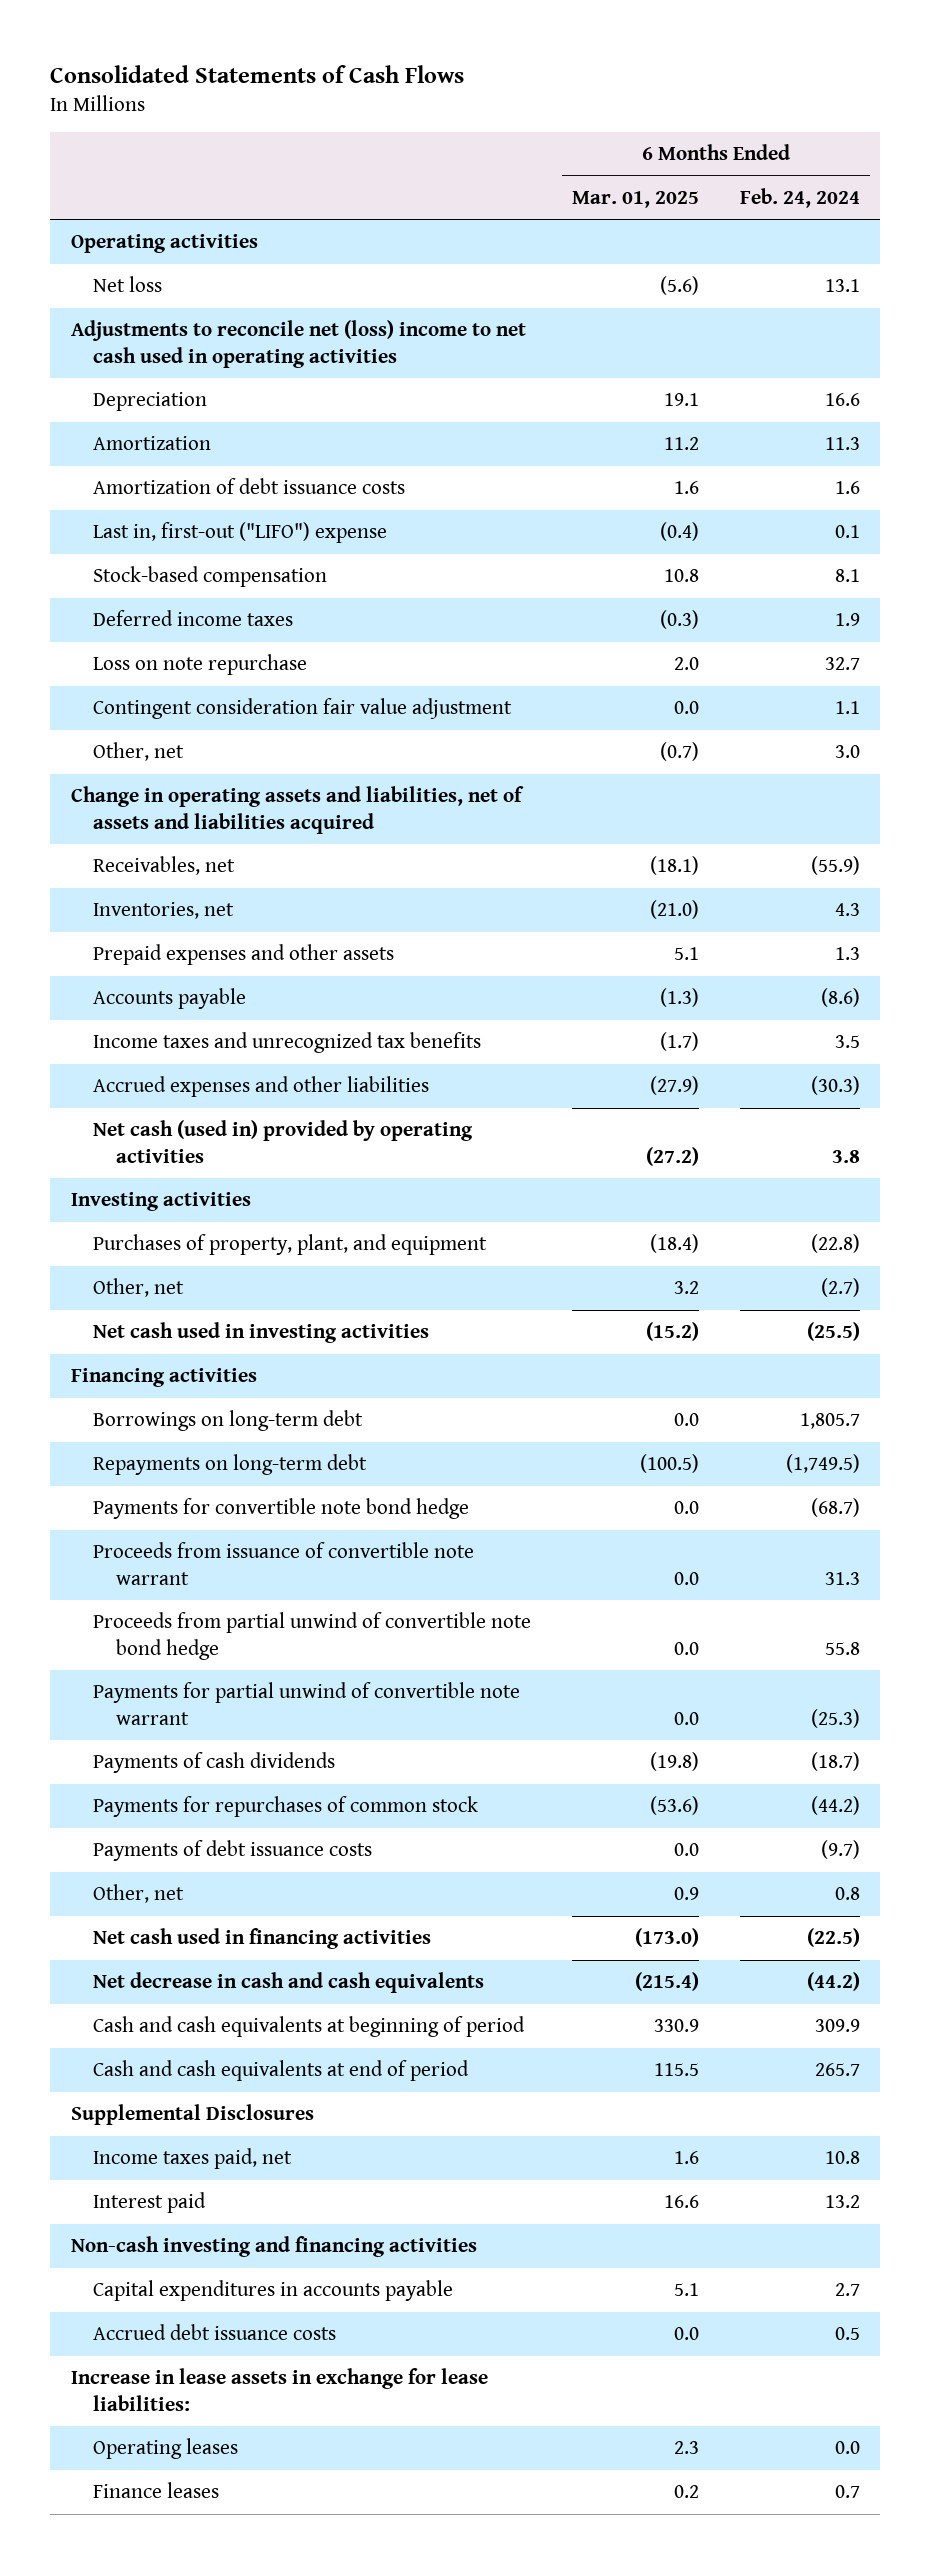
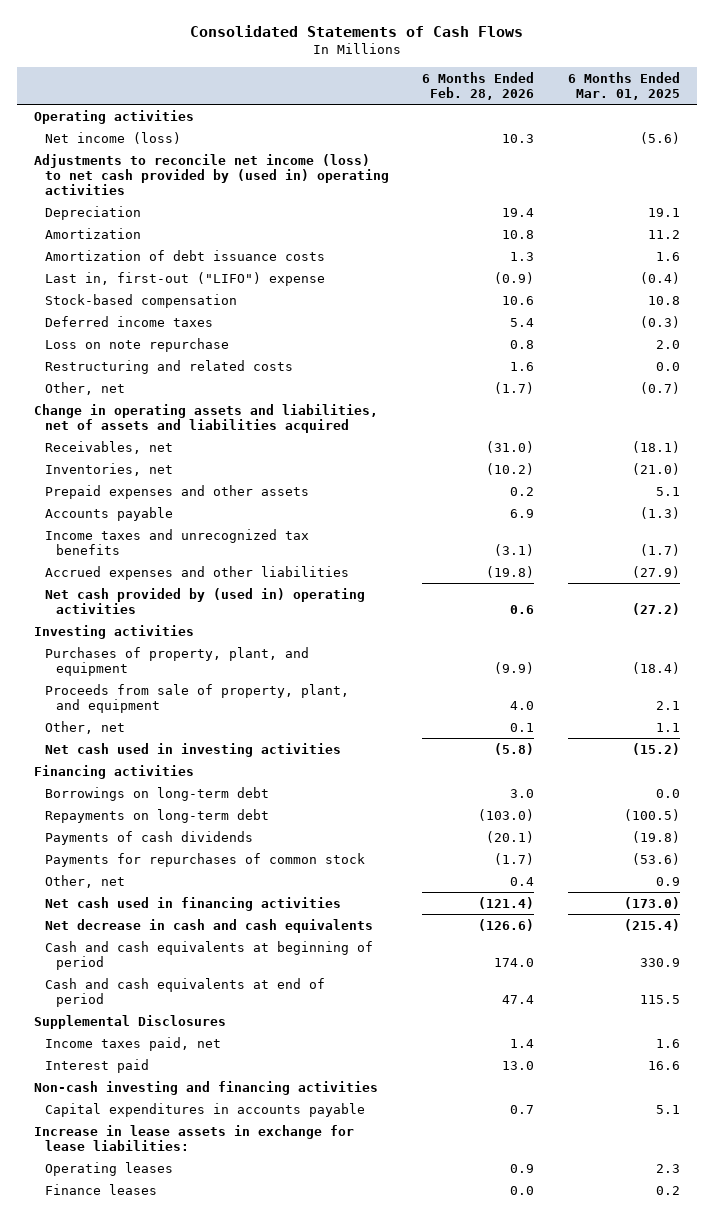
[739,187,860,208] Feb. 24, 2024 -> none
none -> [422,72,535,101] 6 Months Ended Feb. 28, 2026
[93,276,163,293] Net loss -> [44,131,181,144] Net income (loss)
[70,320,526,369] Adjustments to reconcile net (loss) income to net cash used in operating activities -> [33,153,389,195] Adjustments to reconcile net income (loss) to net cash provided by (used in) operating activities
[93,698,513,720] Contingent consideration fair value adjustment -> none
none -> [44,359,293,374] Restructuring and related costs
[93,1120,474,1164] Net cash (used in) provided by operating activities -> [44,587,365,614] Net cash provided by (used in) operating activities
none -> [44,683,349,713] Proceeds from sale of property, plant, and equipment
[673,1281,699,1295] 3.2 -> [655,722,680,732] 1.1
[93,1498,470,1520] Payments for convertible note bond hedge -> none
[93,1542,475,1586] Proceeds from issuance of convertible note warrant -> none
[93,1612,532,1661] Proceeds from partial unwind of convertible note bond hedge -> none
[93,1682,521,1726] Payments for partial unwind of convertible note warrant -> none
[93,1840,373,1862] Payments of debt issuance costs -> none
[93,2324,337,2341] Accrued debt issuance costs -> none

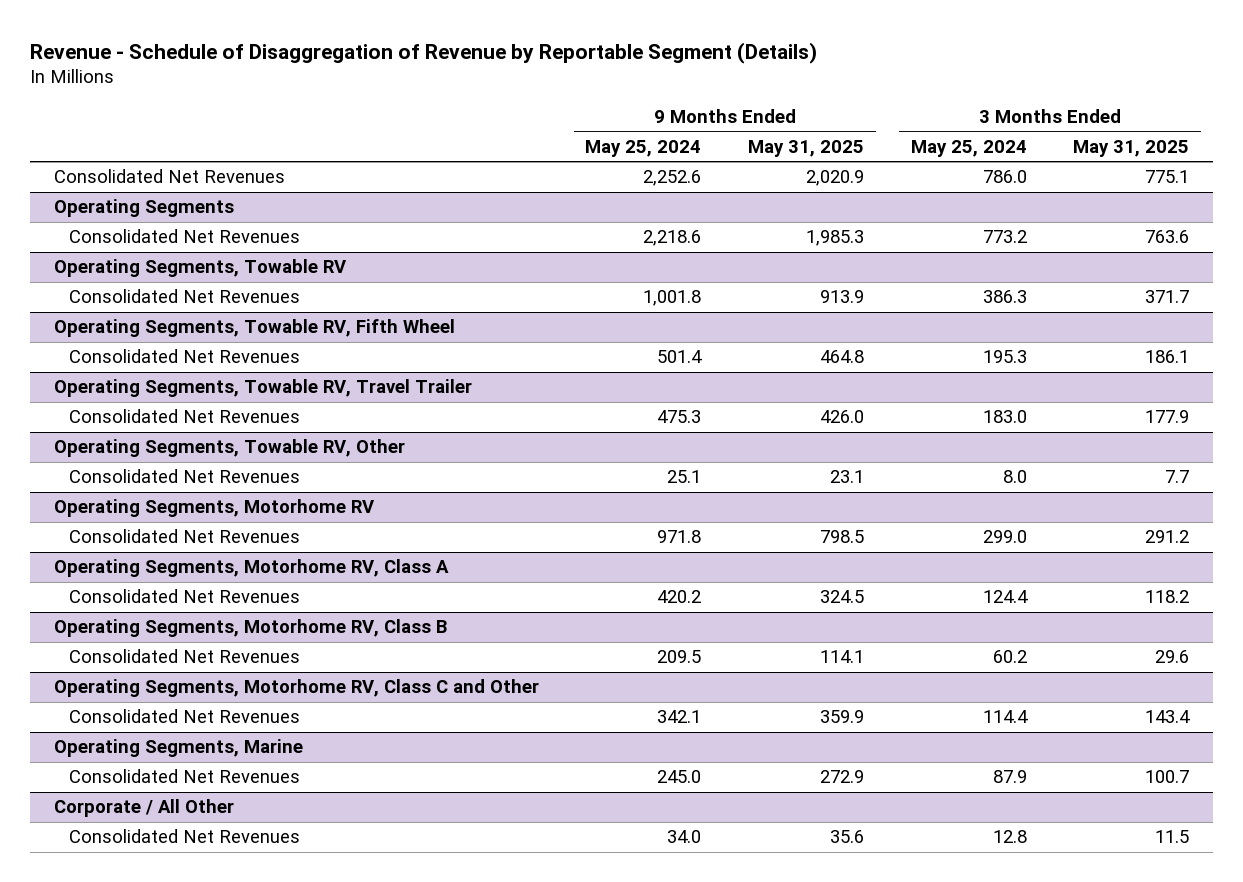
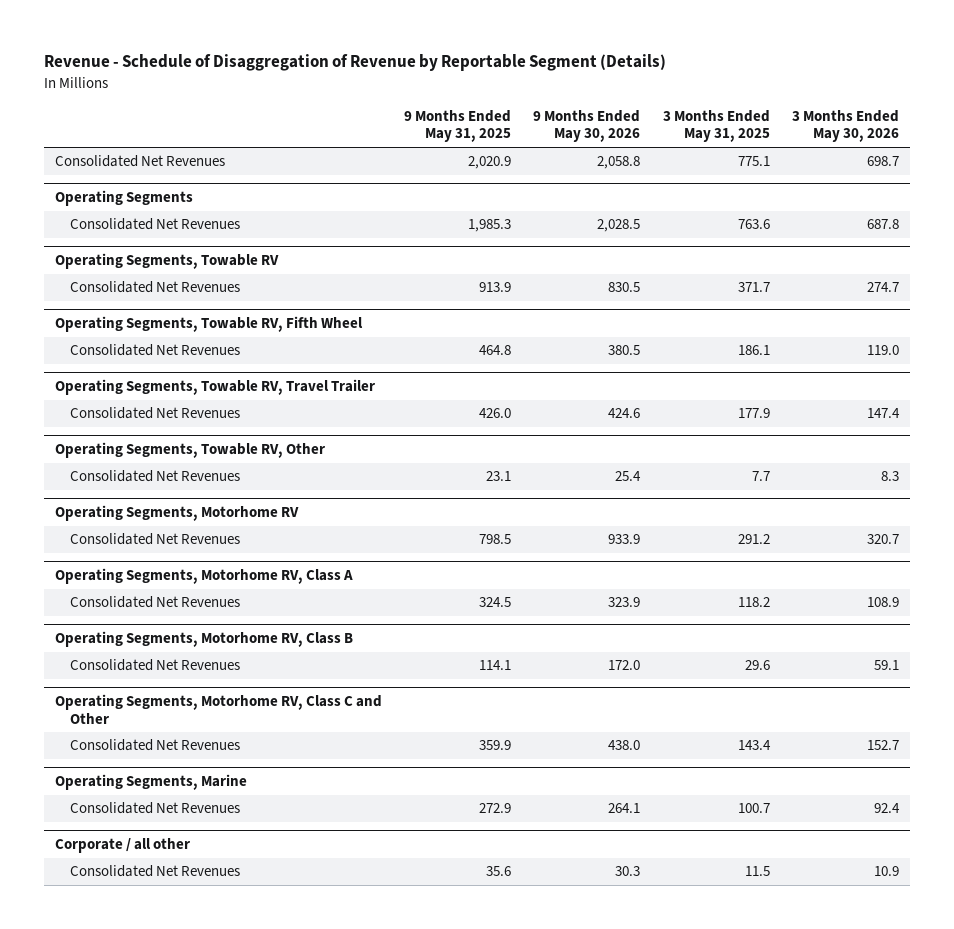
[585,139,702,157] May 25, 2024 -> none
[910,139,1027,157] May 25, 2024 -> none
none -> [533,109,641,143] 9 Months Ended May 30, 2026
none -> [791,109,899,143] 3 Months Ended May 30, 2026
[53,799,234,818] Corporate / All Other -> [55,838,191,854] Corporate / all other

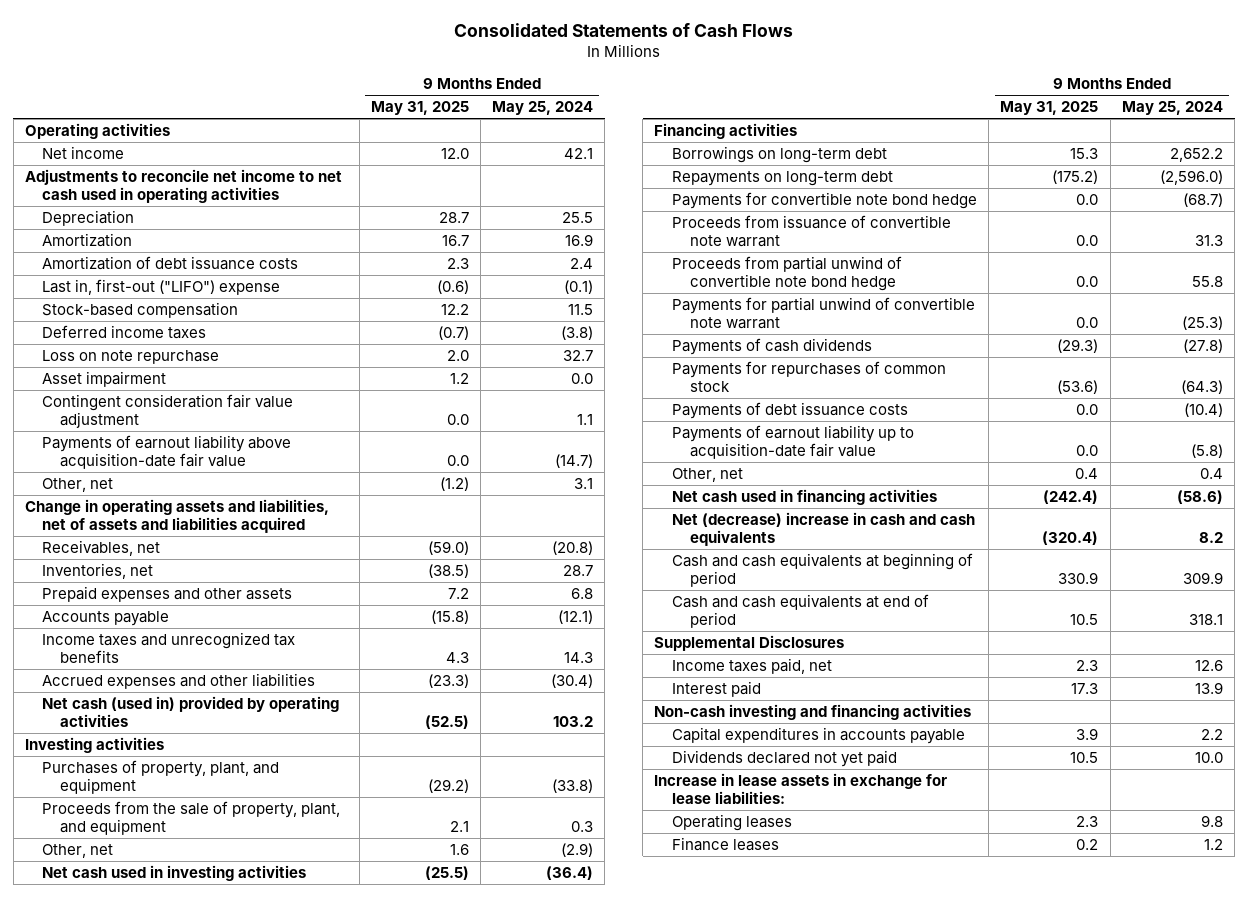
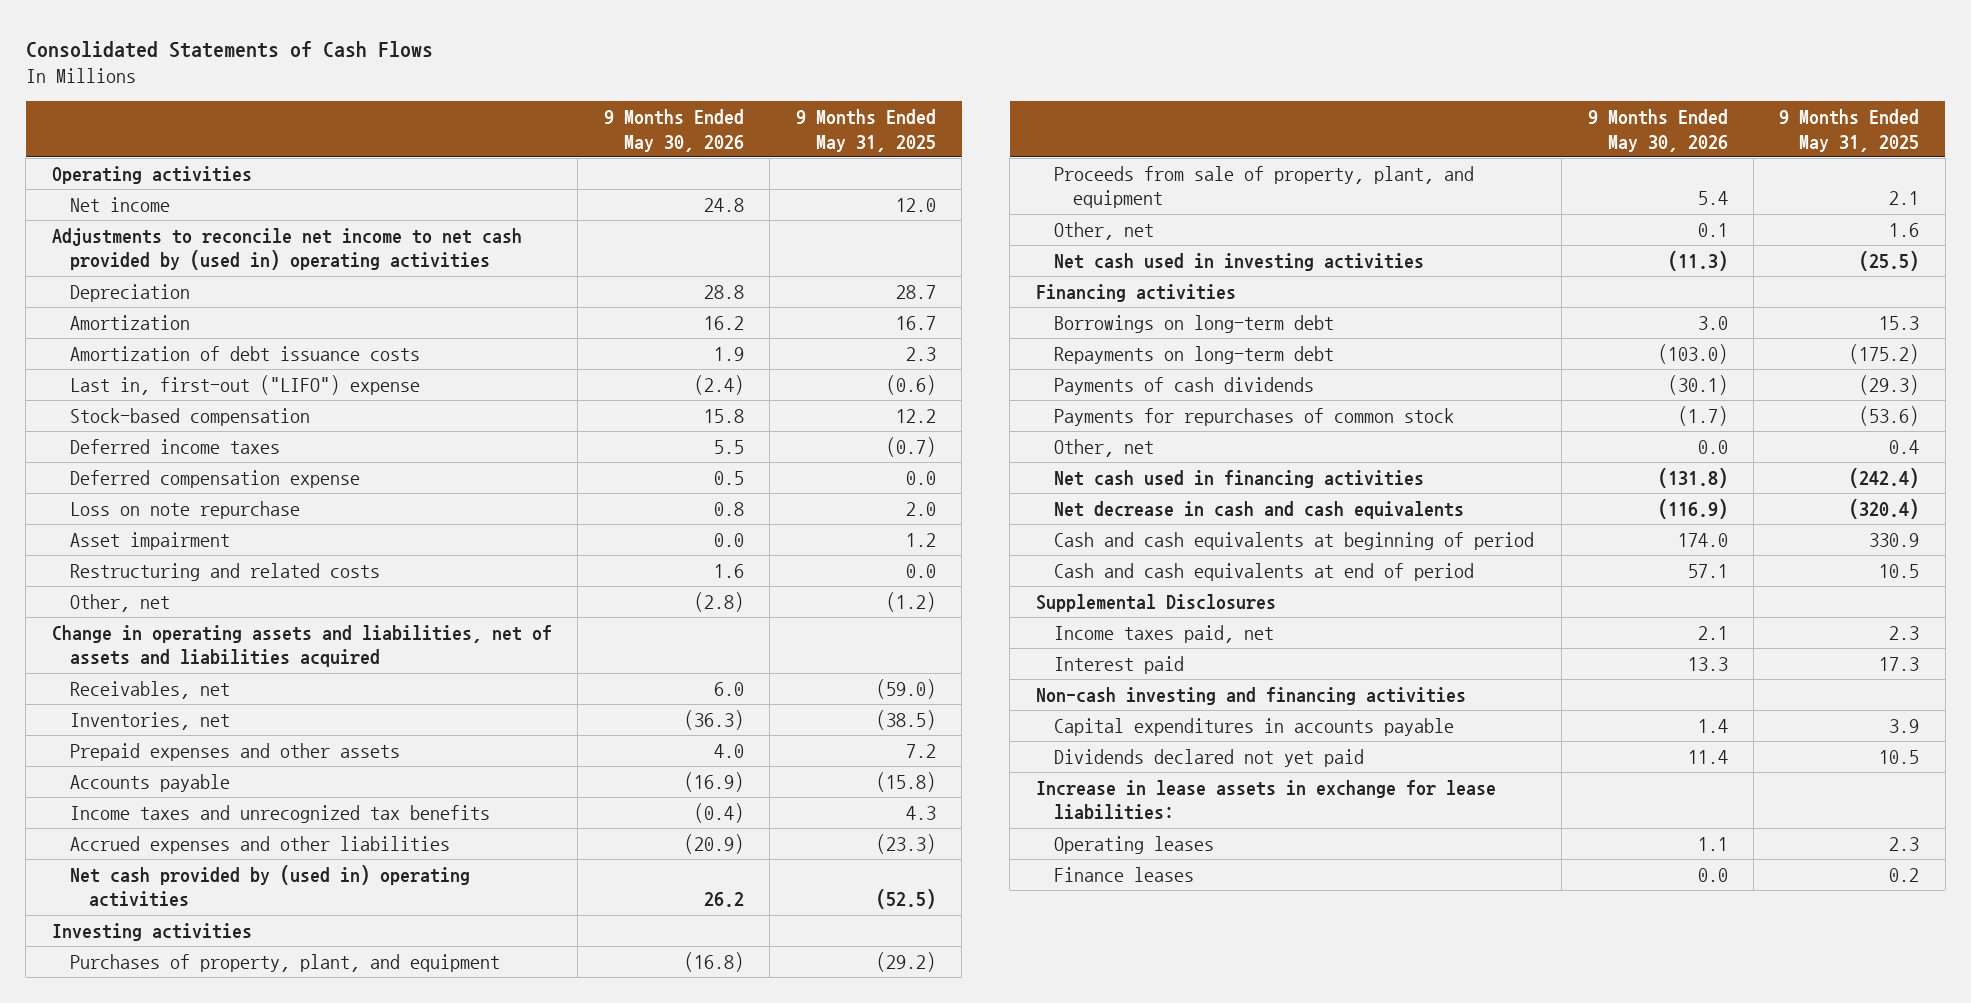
[492,101,594,116] May 25, 2024 -> none
none -> [603,108,744,152] 9 Months Ended May 30, 2026
[24,168,342,204] Adjustments to reconcile net income to net cash used in operating activities -> [51,227,522,271] Adjustments to reconcile net income to net cash provided by (used in) operating activities
none -> [70,469,361,488] Deferred compensation expense
[42,393,294,429] Contingent consideration fair value adjustment -> none
[42,434,292,470] Payments of earnout liability above acquisition-date fair value -> none
none -> [70,562,381,581] Restructuring and related costs
[42,695,340,728] Net cash (used in) provided by operating activities -> [70,864,471,908] Net cash provided by (used in) operating activities
[42,800,341,836] Proceeds from the sale of property, plant, and equipment -> [1054,165,1475,209] Proceeds from sale of property, plant, and equipment
[672,191,978,209] Payments for convertible note bond hedge -> none
[672,214,952,248] Proceeds from issuance of convertible note warrant -> none
[672,255,903,292] Proceeds from partial unwind of convertible note bond hedge -> none
[672,296,976,330] Payments for partial unwind of convertible note warrant -> none
[672,401,909,419] Payments of debt issuance costs -> none
[672,424,915,460] Payments of earnout liability up to acquisition-date fair value -> none
[672,511,976,547] Net (decrease) increase in cash and cash equivalents -> [1054,500,1465,519] Net decrease in cash and cash equivalents

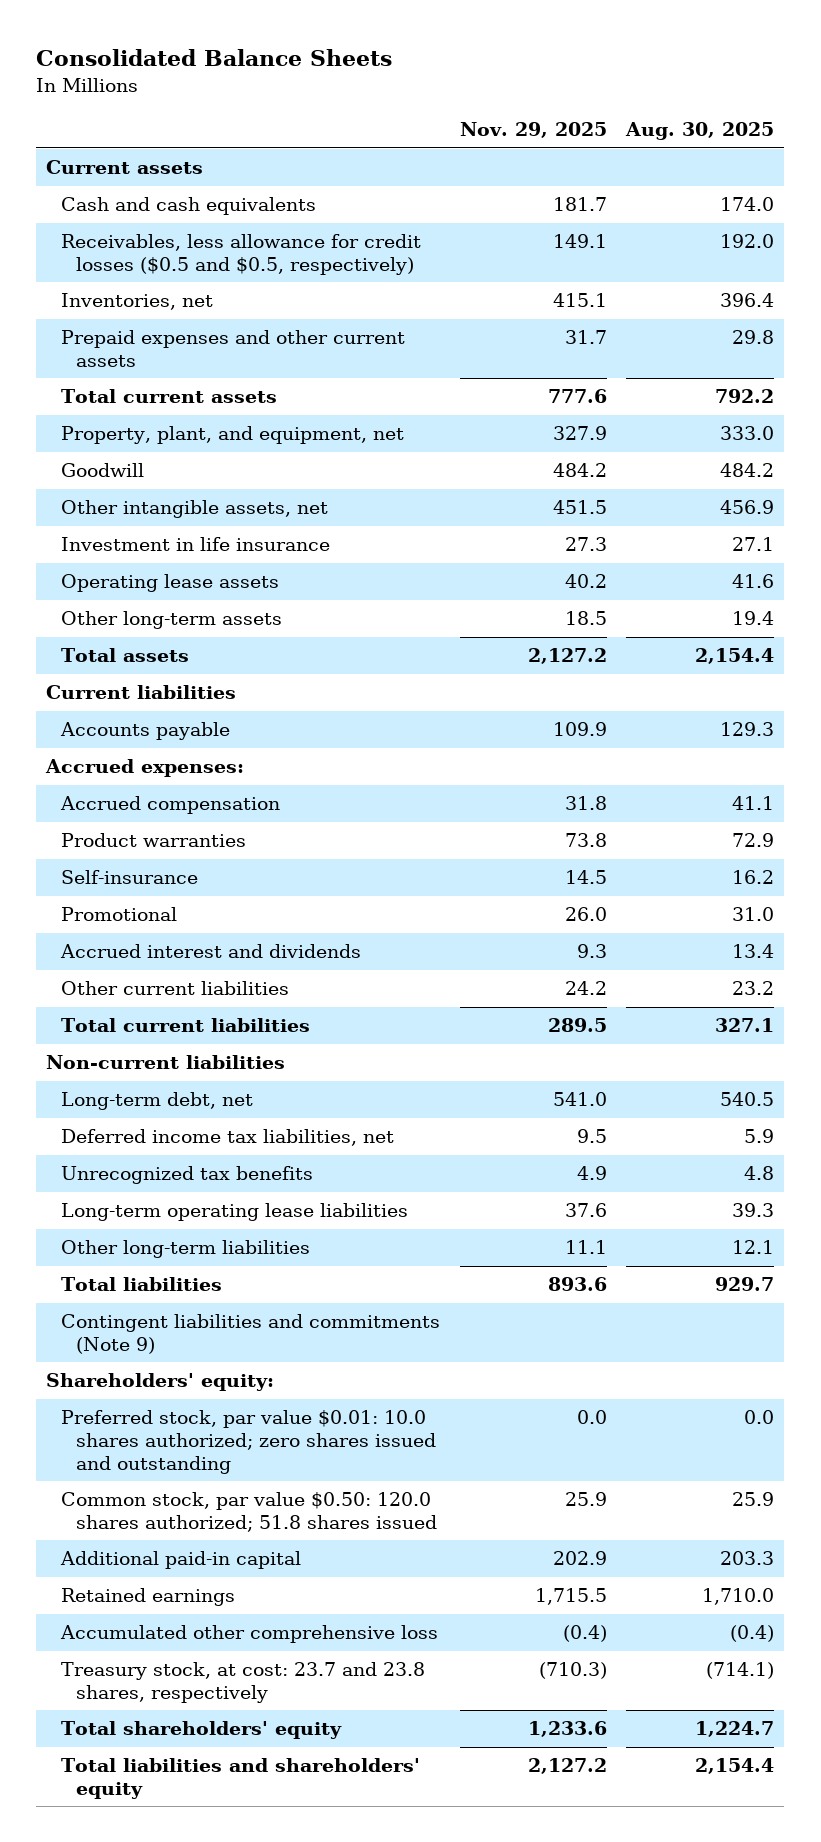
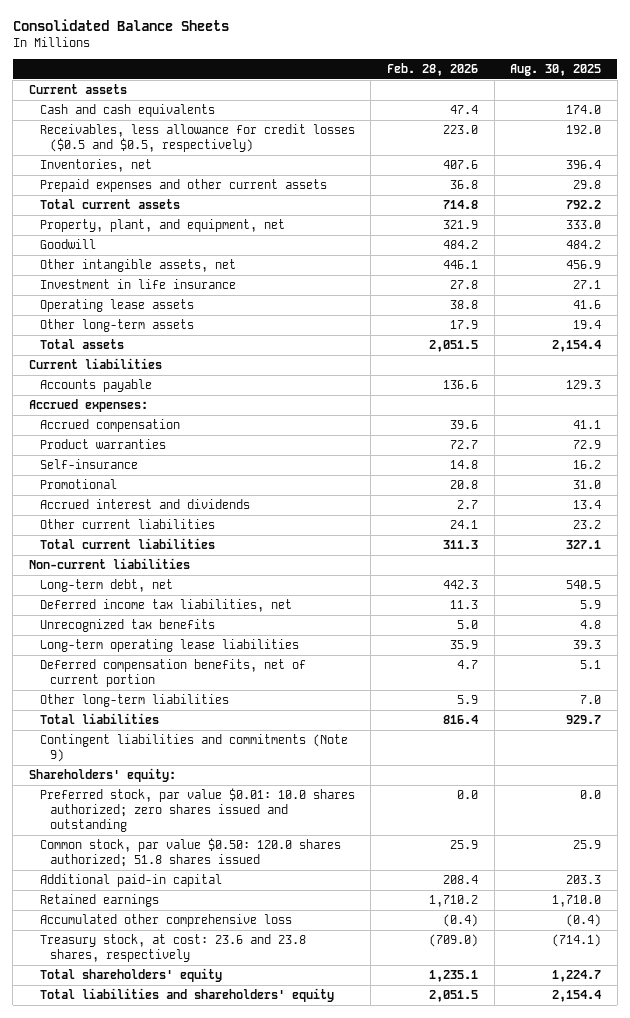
[459,122,607,139] Nov. 29, 2025 -> none
none -> [386,63,478,77] Feb. 28, 2026
none -> [39,659,306,688] Deferred compensation benefits, net of current portion
[732,1240,775,1255] 12.1 -> [580,695,602,705] 7.0
[60,1662,425,1704] Treasury stock, at cost: 23.7 and 23.8 shares, respectively -> [39,934,306,963] Treasury stock, at cost: 23.6 and 23.8 shares, respectively

